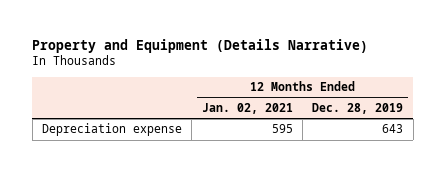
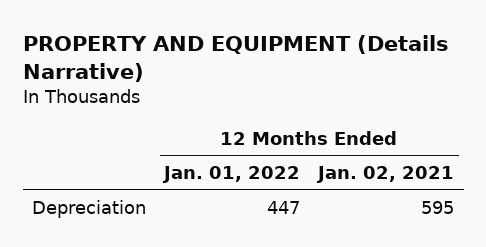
[32,38,369,53] Property and Equipment (Details Narrative) -> [22,34,449,83] PROPERTY AND EQUIPMENT (Details Narrative)
[312,102,404,114] Dec. 28, 2019 -> none
none -> [162,165,301,183] Jan. 01, 2022
[42,123,183,137] Depreciation expense -> [31,199,146,218] Depreciation

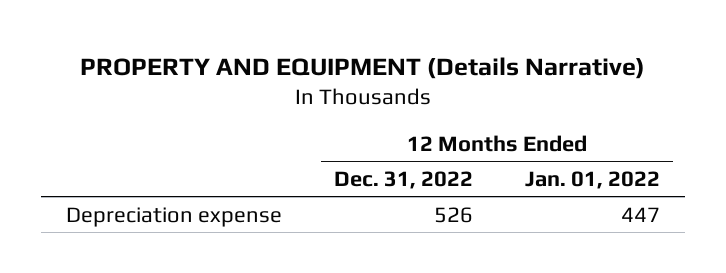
[316,165,455,183] Jan. 02, 2021 -> none
none -> [334,170,474,189] Dec. 31, 2022
[31,199,146,218] Depreciation -> [66,206,283,227] Depreciation expense

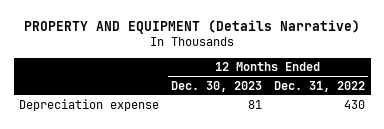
[524,170,660,189] Jan. 01, 2022 -> none
none -> [171,80,263,92] Dec. 30, 2023
[434,206,474,223] 526 -> [343,100,365,110] 430

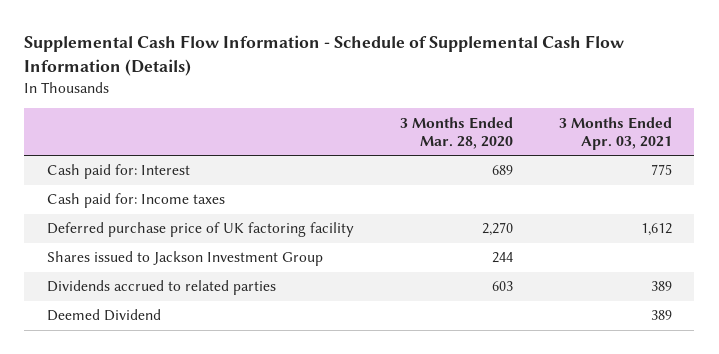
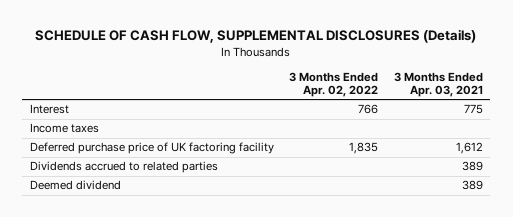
[24,35,625,76] Supplemental Cash Flow Information - Schedule of Supplemental Cash Flow Information (Details) -> [35,29,477,44] SCHEDULE OF CASH FLOW, SUPPLEMENTAL DISCLOSURES (Details)
[399,116,513,149] 3 Months Ended Mar. 28, 2020 -> none
none -> [289,71,379,98] 3 Months Ended Apr. 02, 2022
[47,164,191,180] Cash paid for: Interest -> [29,104,69,115] Interest
[47,193,226,209] Cash paid for: Income taxes -> [29,123,99,134] Income taxes
[47,251,324,267] Shares issued to Jackson Investment Group -> none
[47,309,162,322] Deemed Dividend -> [29,180,121,191] Deemed dividend

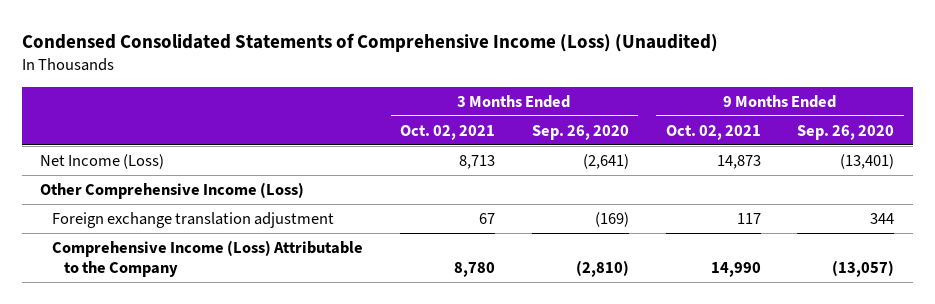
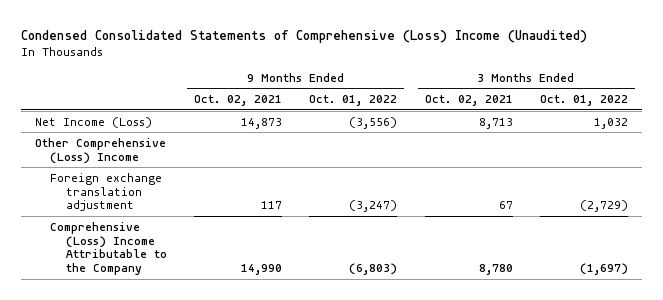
[21,32,718,52] Condensed Consolidated Statements of Comprehensive Income (Loss) (Unaudited) -> [21,29,588,43] Condensed Consolidated Statements of Comprehensive (Loss) Income (Unaudited)
[531,124,629,140] Sep. 26, 2020 -> none
[797,124,895,140] Sep. 26, 2020 -> none
none -> [309,95,398,107] Oct. 01, 2022
none -> [539,95,628,107] Oct. 01, 2022
[40,182,305,200] Other Comprehensive Income (Loss) -> [34,137,166,164] Other Comprehensive (Loss) Income
[52,240,364,278] Comprehensive Income (Loss) Attributable to the Company -> [50,221,167,276] Comprehensive (Loss) Income Attributable to the Company

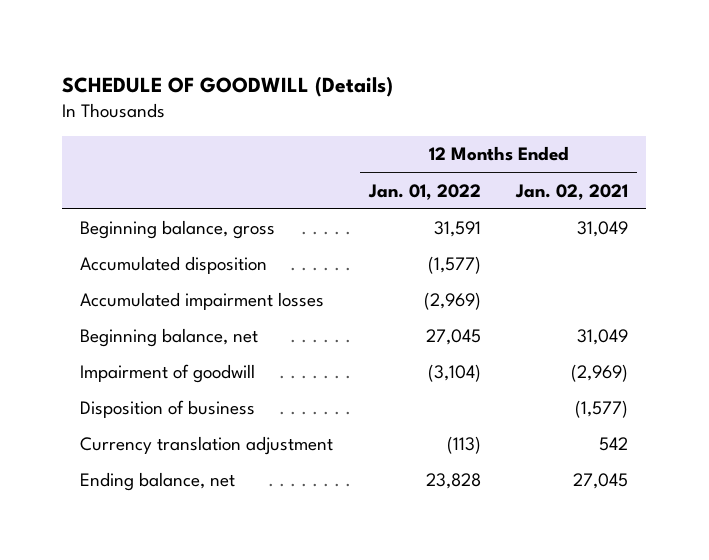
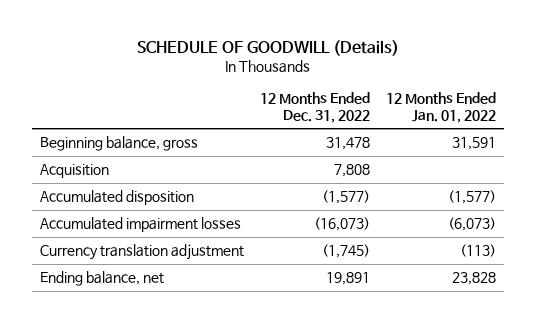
[515,183,629,200] Jan. 02, 2021 -> none
none -> [260,91,371,123] 12 Months Ended Dec. 31, 2022
none -> [39,164,109,179] Acquisition
[80,328,259,348] Beginning balance, net -> none
[80,364,256,384] Impairment of goodwill -> none
[80,400,256,419] Disposition of business -> none
[423,292,481,311] (2,969) -> [448,217,497,232] (6,073)

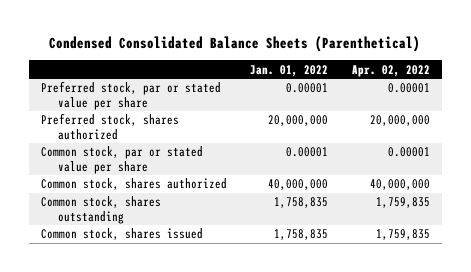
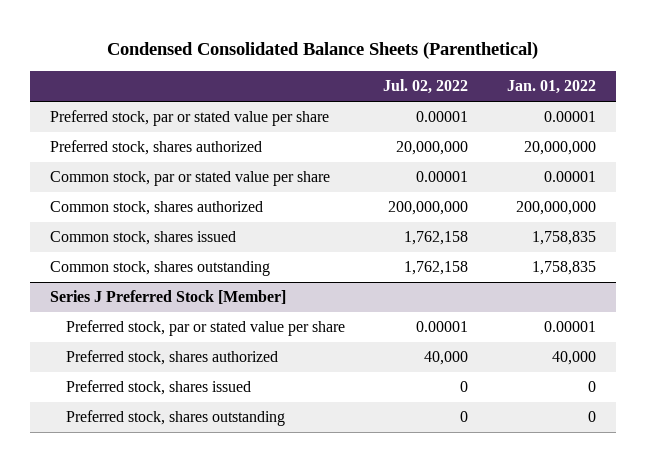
[352,64,431,77] Apr. 02, 2022 -> none
none -> [383,79,469,95] Jul. 02, 2022
[268,179,329,191] 40,000,000 -> [516,201,597,216] 200,000,000
[40,196,161,224] Common stock, shares outstanding -> [49,261,270,277] Common stock, shares outstanding
none -> [49,290,286,305] Series J Preferred Stock [Member]
none -> [65,320,345,337] Preferred stock, par or stated value per share
none -> [65,350,278,366] Preferred stock, shares authorized
none -> [65,380,251,396] Preferred stock, shares issued
none -> [65,410,285,427] Preferred stock, shares outstanding

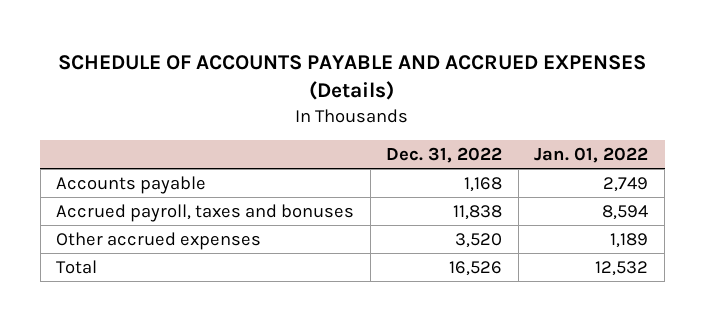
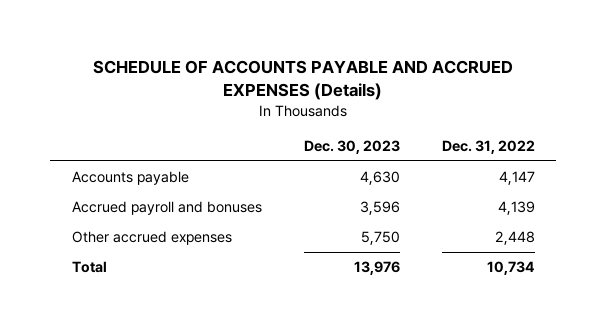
[534,147,649,164] Jan. 01, 2022 -> none
none -> [303,140,400,155] Dec. 30, 2023
[464,176,503,192] 1,168 -> [498,171,535,186] 4,147
[56,203,355,222] Accrued payroll, taxes and bonuses -> [71,201,262,216] Accrued payroll and bonuses
[453,204,503,220] 11,838 -> [497,201,535,216] 4,139
[455,232,503,248] 3,520 -> [494,231,535,246] 2,448
[449,260,503,276] 16,526 -> [486,261,535,276] 10,734

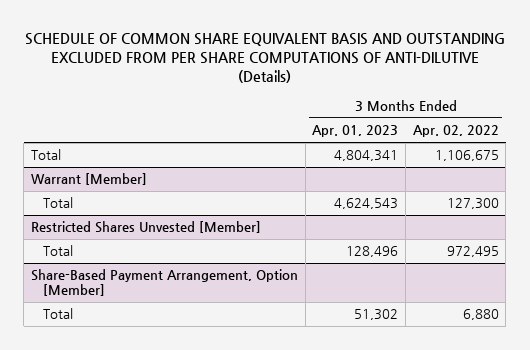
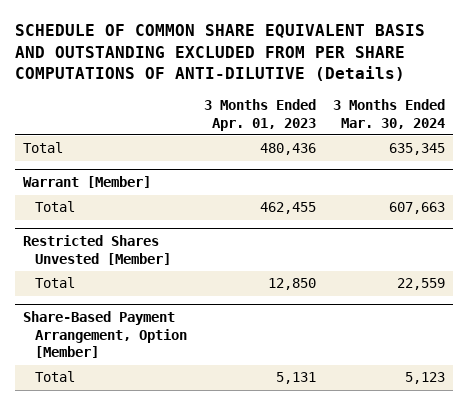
[412,125,499,138] Apr. 02, 2022 -> none
none -> [332,99,445,129] 3 Months Ended Mar. 30, 2024
[334,150,399,162] 4,804,341 -> [260,143,317,156] 480,436
[334,198,399,210] 4,624,543 -> [260,202,317,215] 462,455
[346,246,399,258] 128,496 -> [268,278,317,291] 12,850
[354,309,399,321] 51,302 -> [276,372,317,385] 5,131

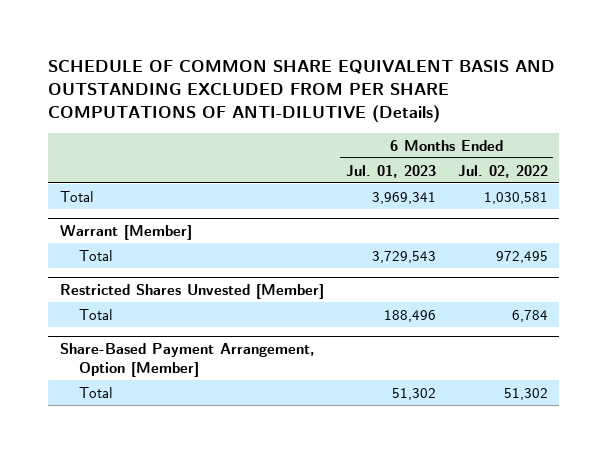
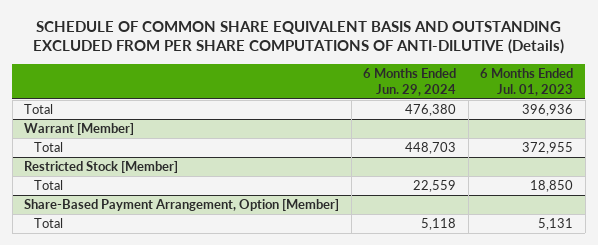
[457,164,548,178] Jul. 02, 2022 -> none
none -> [363,67,457,96] 6 Months Ended Jun. 29, 2024
[371,191,436,204] 3,969,341 -> [522,104,574,117] 396,936
[59,284,324,300] Restricted Shares Unvested [Member] -> none
[371,250,436,263] 3,729,543 -> [522,142,574,155] 372,955
none -> [24,161,179,174] Restricted Stock [Member]
[383,309,436,322] 188,496 -> [530,180,574,193] 18,850
[391,387,436,400] 51,302 -> [538,218,574,231] 5,131

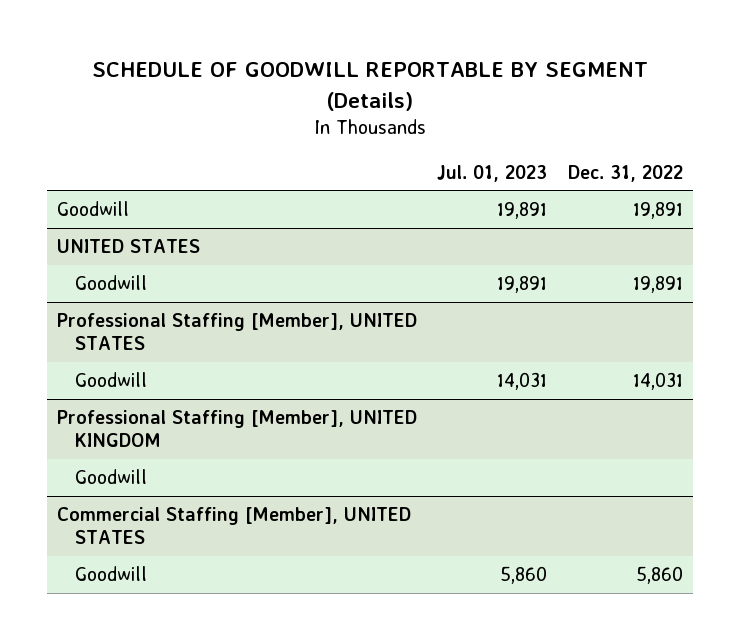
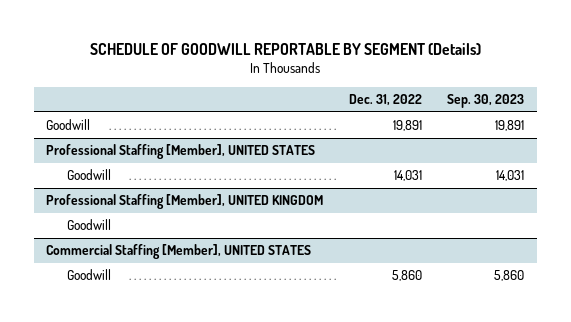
[437,164,548,182] Jul. 01, 2023 -> none
none -> [447,94,525,109] Sep. 30, 2023
[57,239,201,254] UNITED STATES -> none
[75,275,148,291] Goodwill -> none

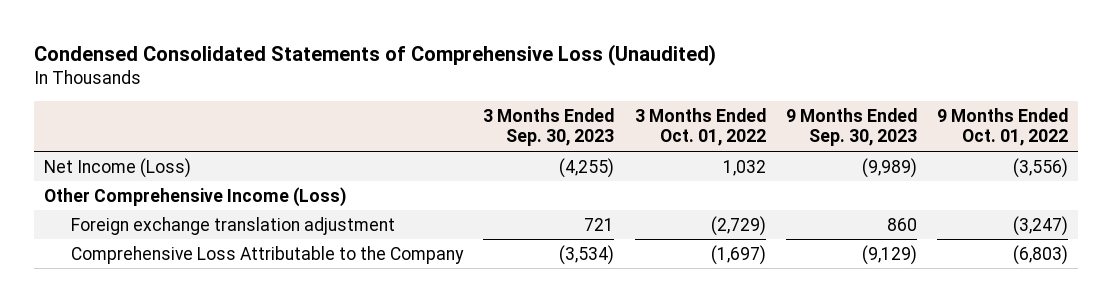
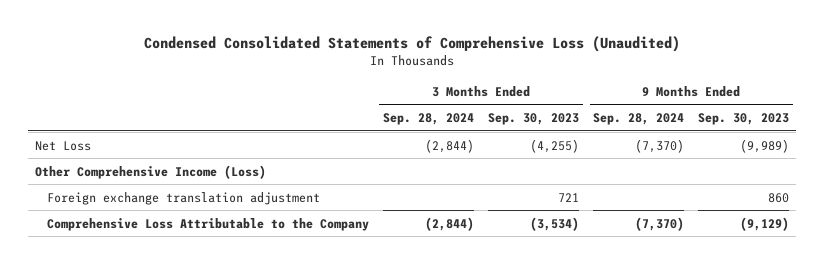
[634,108,766,147] 3 Months Ended Oct. 01, 2022 -> none
[937,108,1069,147] 9 Months Ended Oct. 01, 2022 -> none
none -> [382,113,474,126] Sep. 28, 2024
none -> [593,113,685,126] Sep. 28, 2024
[44,157,192,178] Net Income (Loss) -> [35,140,92,151] Net Loss

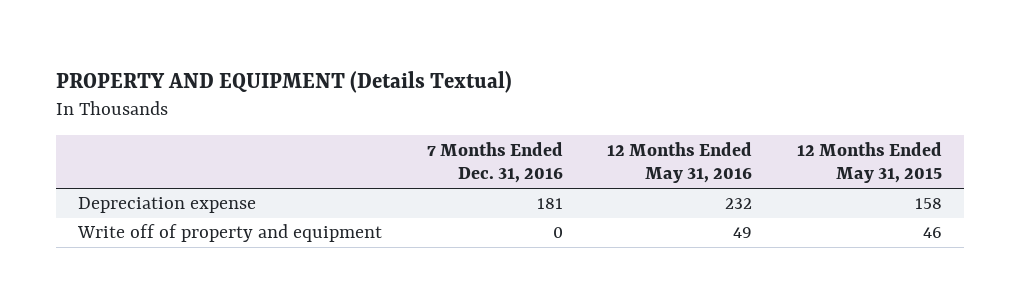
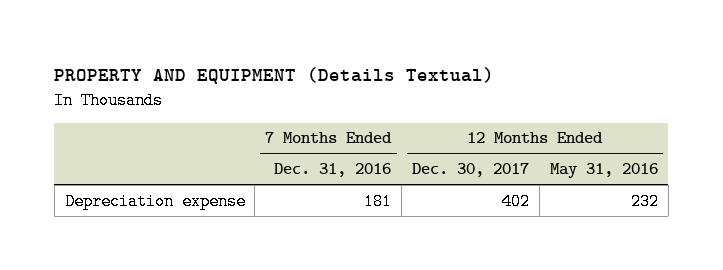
[796,141,942,184] 12 Months Ended May 31, 2015 -> none
none -> [412,163,530,178] Dec. 30, 2017
[77,224,383,243] Write off of property and equipment -> none

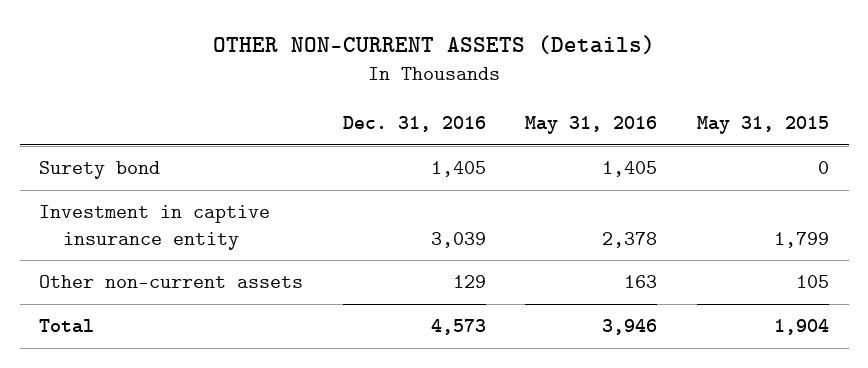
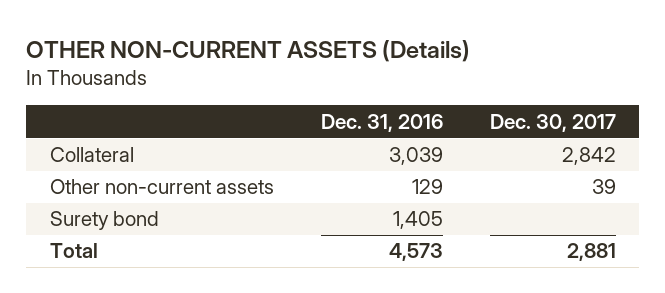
[525,116,658,135] May 31, 2016 -> none
[696,116,829,135] May 31, 2015 -> none
none -> [489,113,616,132] Dec. 30, 2017
[39,205,271,250] Investment in captive insurance entity -> [49,147,134,163] Collateral
[39,161,161,180] Surety bond -> [49,211,159,231] Surety bond

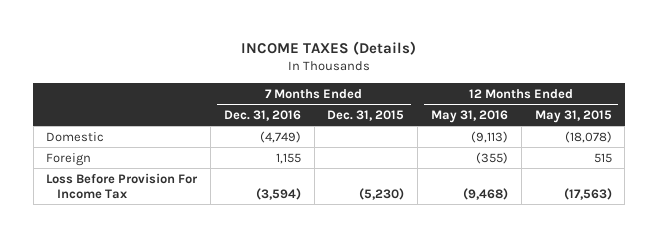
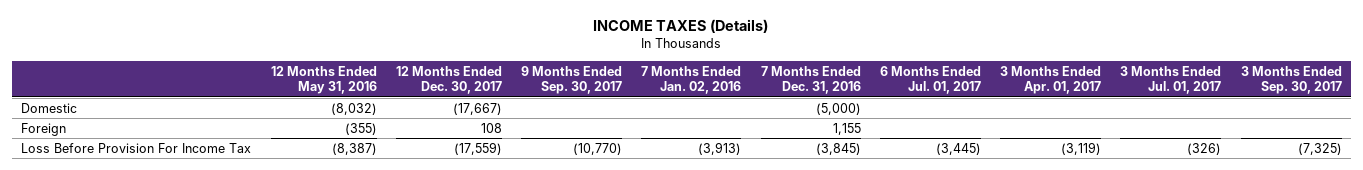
[327,109,405,121] Dec. 31, 2015 -> none
[534,109,612,123] May 31, 2015 -> none
none -> [395,65,502,95] 12 Months Ended Dec. 30, 2017
none -> [521,65,623,95] 9 Months Ended Sep. 30, 2017
none -> [641,65,742,95] 7 Months Ended Jan. 02, 2016
none -> [879,65,981,95] 6 Months Ended Jul. 01, 2017
none -> [1000,65,1102,95] 3 Months Ended Apr. 01, 2017
none -> [1120,65,1222,95] 3 Months Ended Jul. 01, 2017
none -> [1240,65,1342,95] 3 Months Ended Sep. 30, 2017
[259,130,301,143] (4,749) -> [815,102,861,115] (5,000)
[471,130,509,143] (9,113) -> [330,102,377,115] (8,032)
[255,187,301,200] (3,594) -> [815,142,861,155] (3,845)
[463,187,509,200] (9,468) -> [331,142,377,155] (8,387)

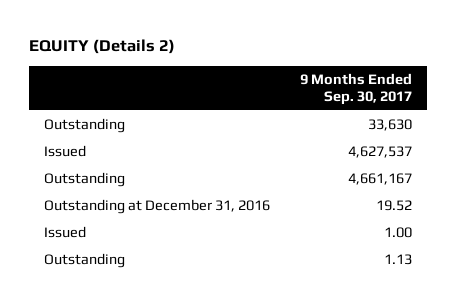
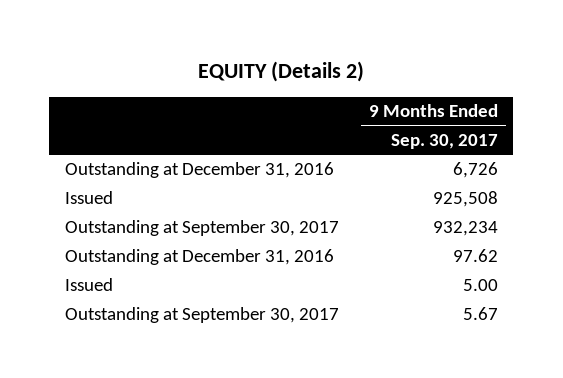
[44,118,126,134] Outstanding -> [64,162,334,179] Outstanding at December 31, 2016
[368,119,413,132] 33,630 -> [453,162,499,179] 6,726
[348,146,413,159] 4,627,537 -> [433,191,499,208] 925,508
[44,172,126,188] Outstanding -> [64,220,339,237] Outstanding at September 30, 2017
[348,173,413,186] 4,661,167 -> [433,221,499,237] 932,234
[376,200,413,212] 19.52 -> [453,249,499,263] 97.62
[384,227,413,239] 1.00 -> [463,279,499,292] 5.00
[44,253,126,269] Outstanding -> [64,307,339,324] Outstanding at September 30, 2017
[384,254,413,266] 1.13 -> [463,307,499,321] 5.67

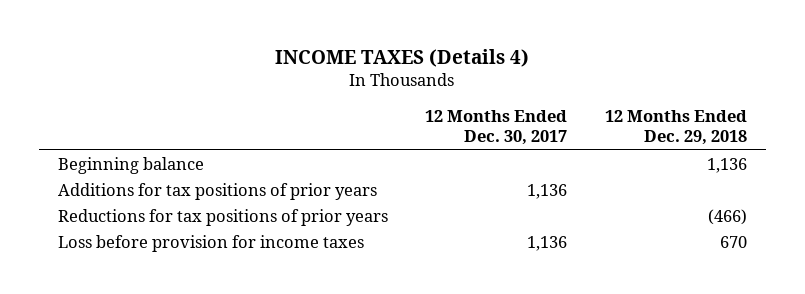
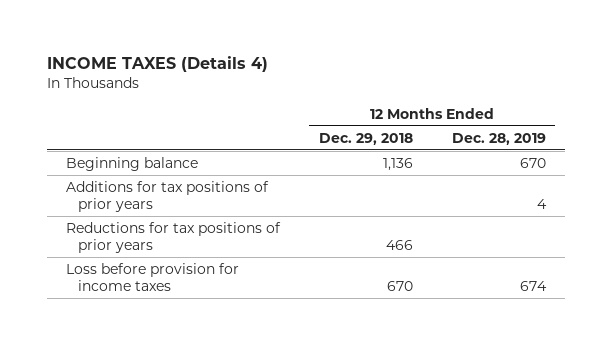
[425,109,568,146] 12 Months Ended Dec. 30, 2017 -> none
none -> [451,132,546,145] Dec. 28, 2019
[708,209,748,226] (466) -> [385,239,413,250] 466

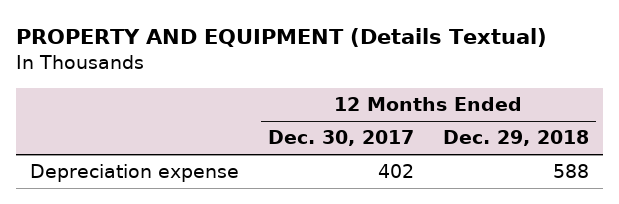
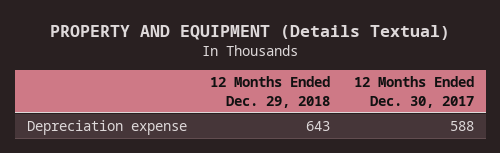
[378,164,415,179] 402 -> [449,121,474,132] 588
[552,164,589,179] 588 -> [306,121,331,132] 643

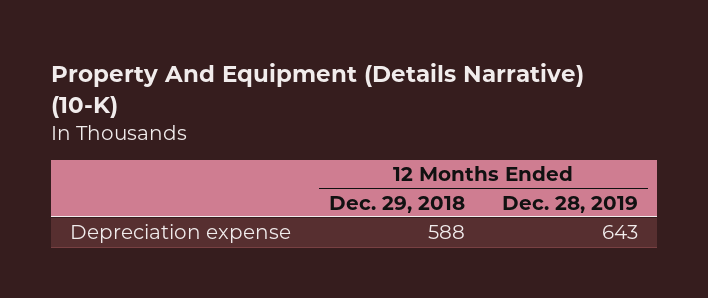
[50,24,451,40] PROPERTY AND EQUIPMENT (Details Textual) -> [51,63,585,118] Property And Equipment (Details Narrative) (10-K)
[353,76,474,108] 12 Months Ended Dec. 30, 2017 -> none
none -> [502,195,639,213] Dec. 28, 2019
[306,121,331,132] 643 -> [427,225,465,240] 588

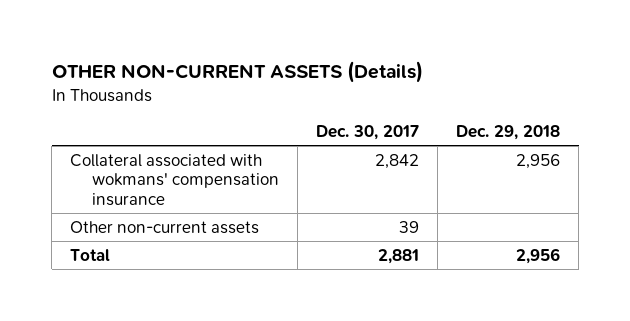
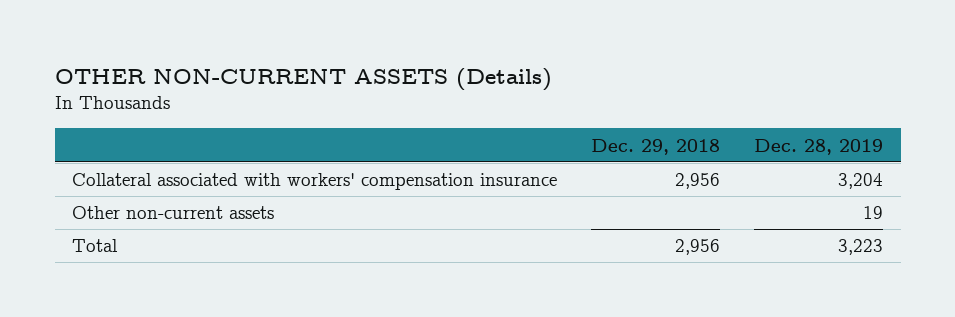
[316,125,420,141] Dec. 30, 2017 -> none
none -> [754,138,884,155] Dec. 28, 2019
[69,153,280,207] Collateral associated with wokmans' compensation insurance -> [71,173,557,191] Collateral associated with workers' compensation insurance

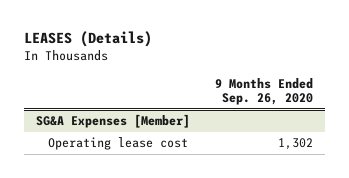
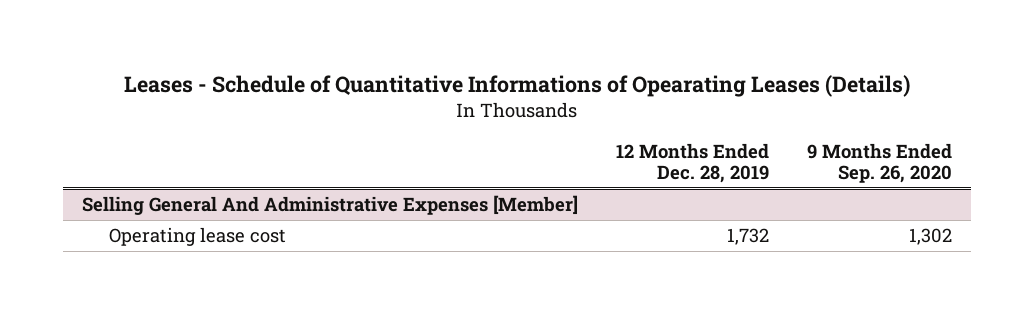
[23,30,152,47] LEASES (Details) -> [124,75,911,98] Leases - Schedule of Quantitative Informations of Opearating Leases (Details)
none -> [616,142,770,184] 12 Months Ended Dec. 28, 2019
[36,114,191,129] SG&A Expenses [Member] -> [82,194,579,215] Selling General And Administrative Expenses [Member]

